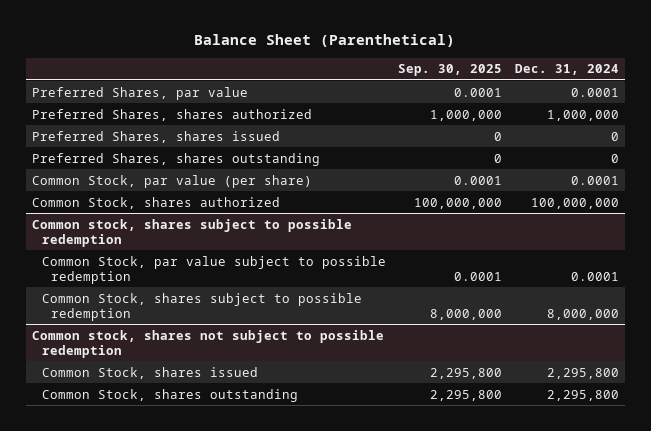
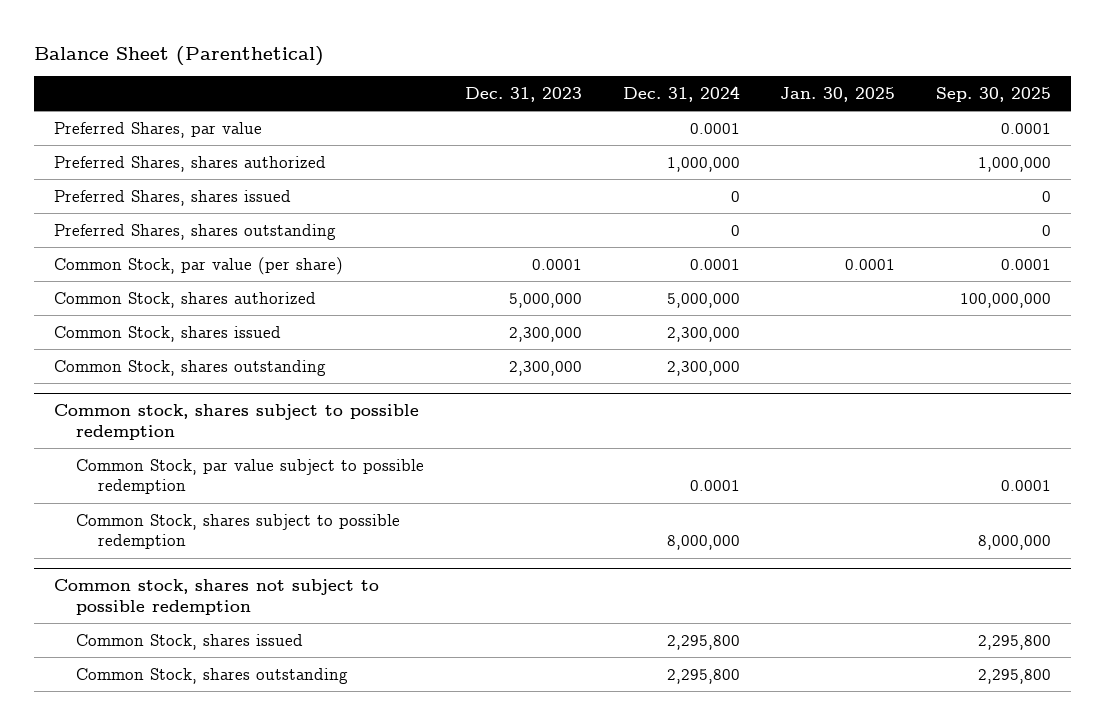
none -> [464,86,582,102] Dec. 31, 2023
none -> [780,86,896,102] Jan. 30, 2025
[530,197,619,209] 100,000,000 -> [666,292,740,308] 5,000,000
none -> [54,325,282,342] Common Stock, shares issued
none -> [54,359,327,376] Common Stock, shares outstanding

